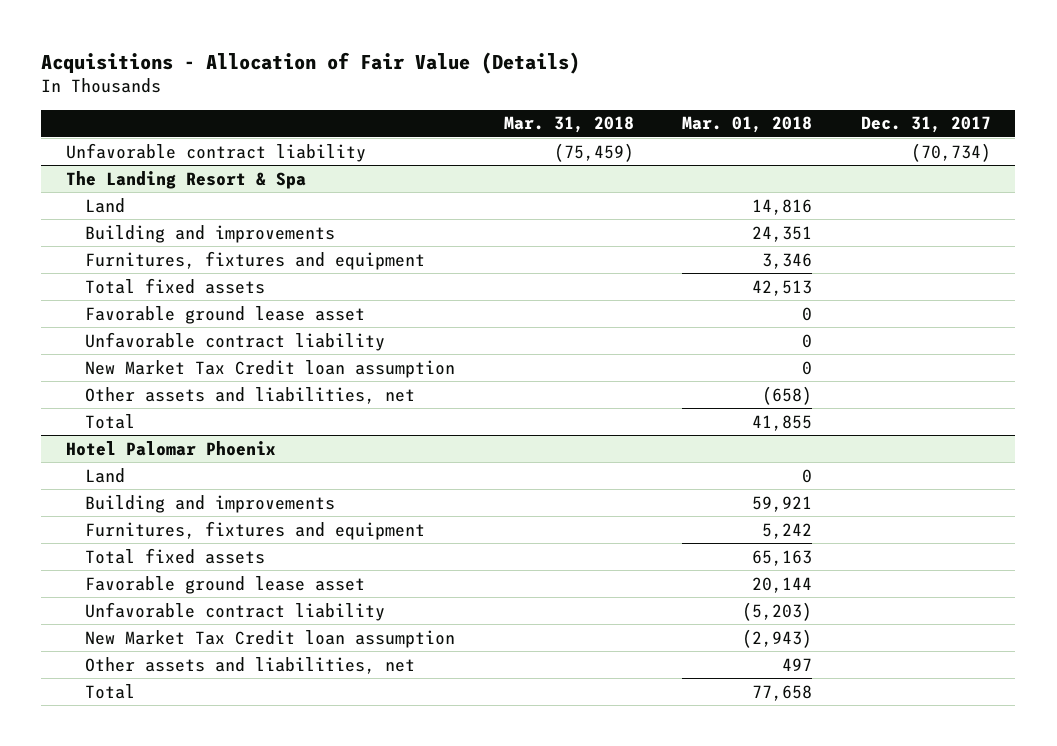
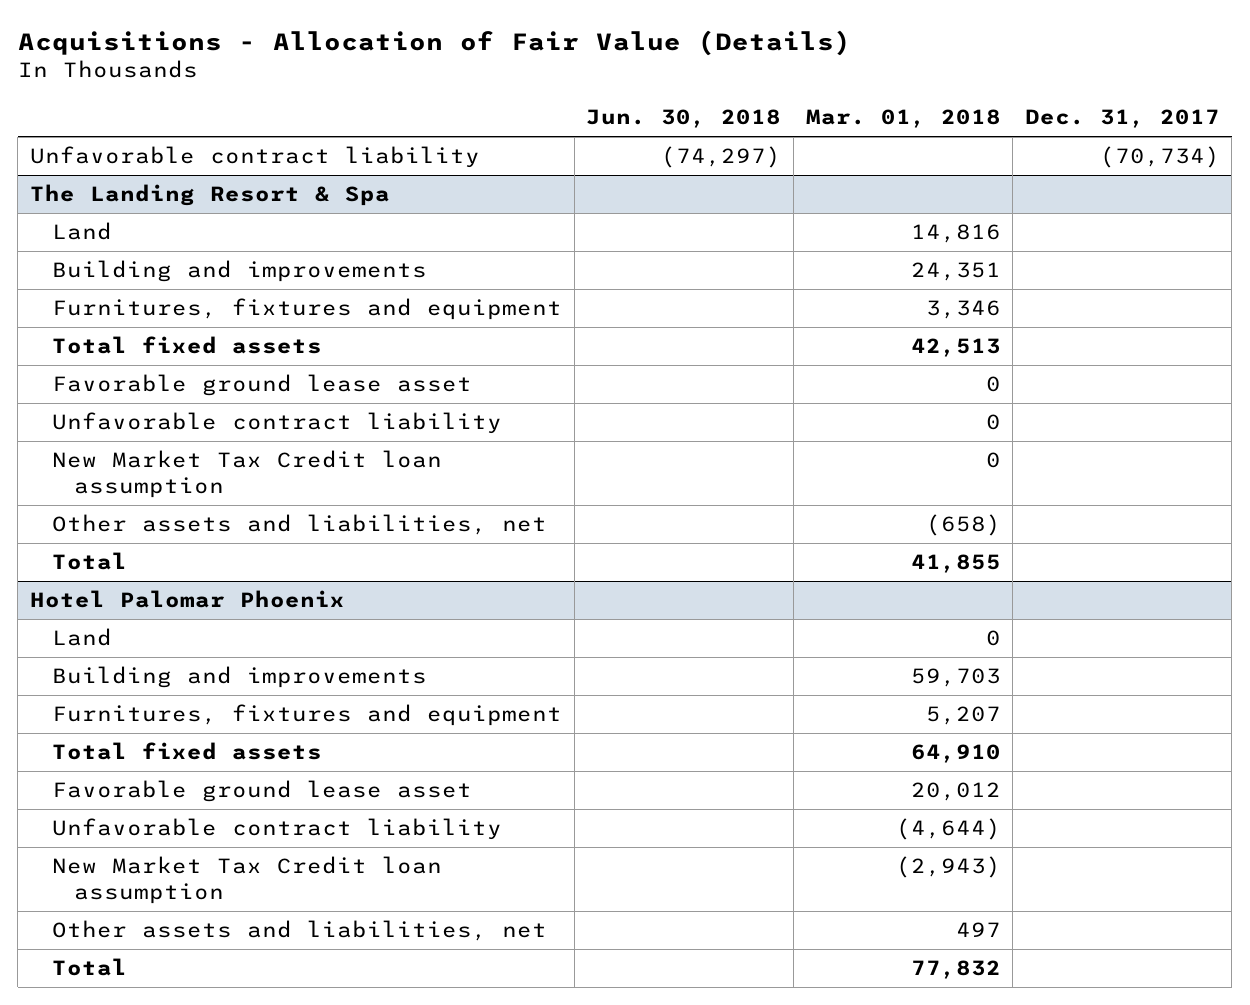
[503,116,634,134] Mar. 31, 2018 -> none
none -> [586,109,782,129] Jun. 30, 2018
[752,495,813,512] 59,921 -> [910,668,1001,688] 59,703
[762,522,813,539] 5,242 -> [925,706,1001,726] 5,207
[752,549,813,566] 65,163 -> [910,744,1001,764] 64,910
[752,576,813,593] 20,144 -> [910,782,1001,802] 20,012
[742,601,813,621] (5,203) -> [895,818,1001,841] (4,644)
[752,684,813,701] 77,658 -> [910,960,1001,980] 77,832

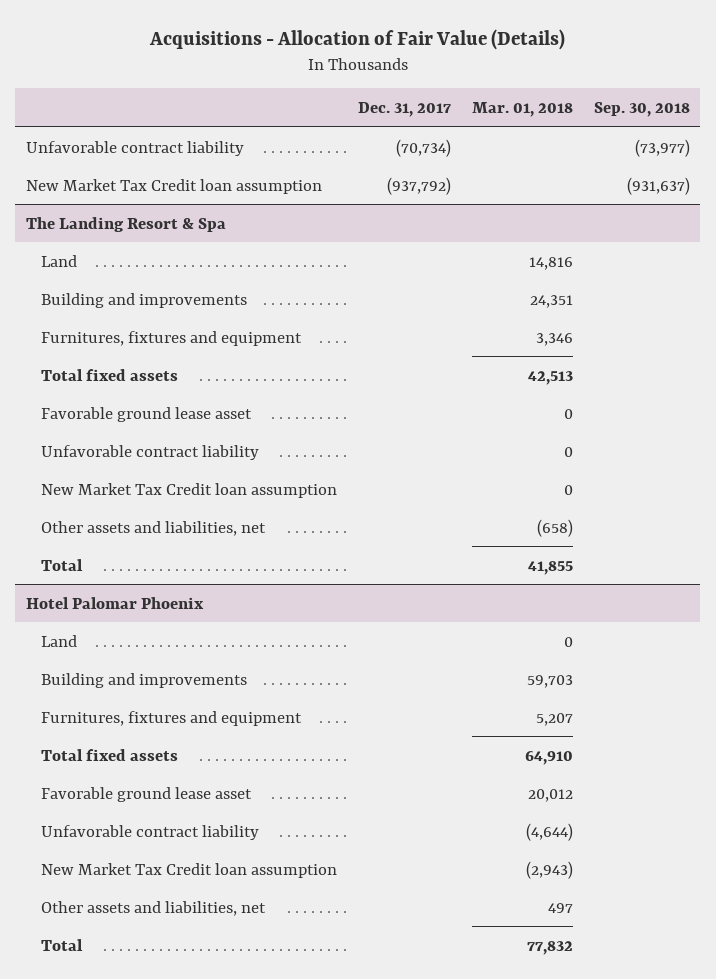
[586,109,782,129] Jun. 30, 2018 -> none
none -> [593,101,690,117] Sep. 30, 2018
none -> [25,178,322,194] New Market Tax Credit loan assumption

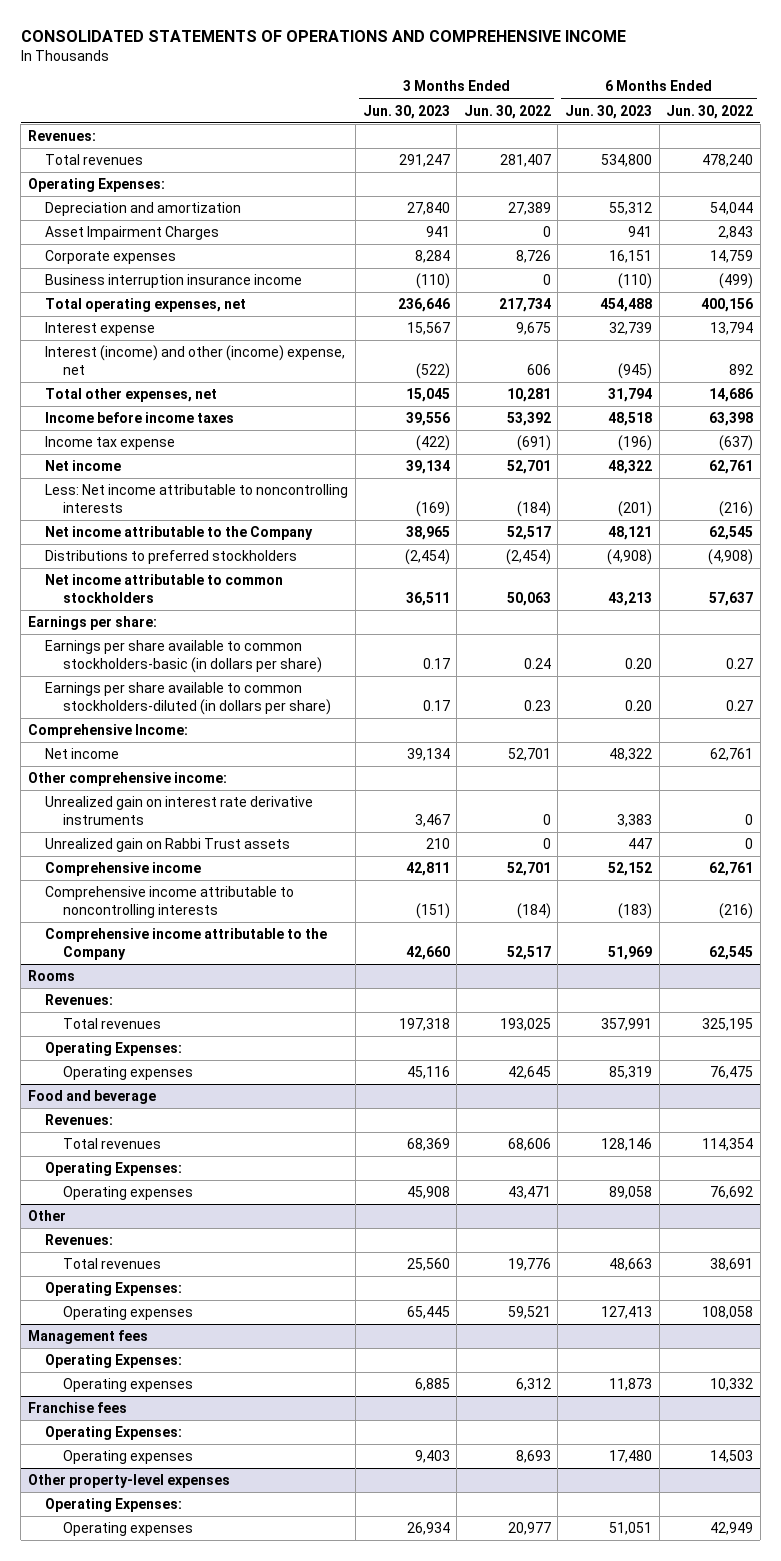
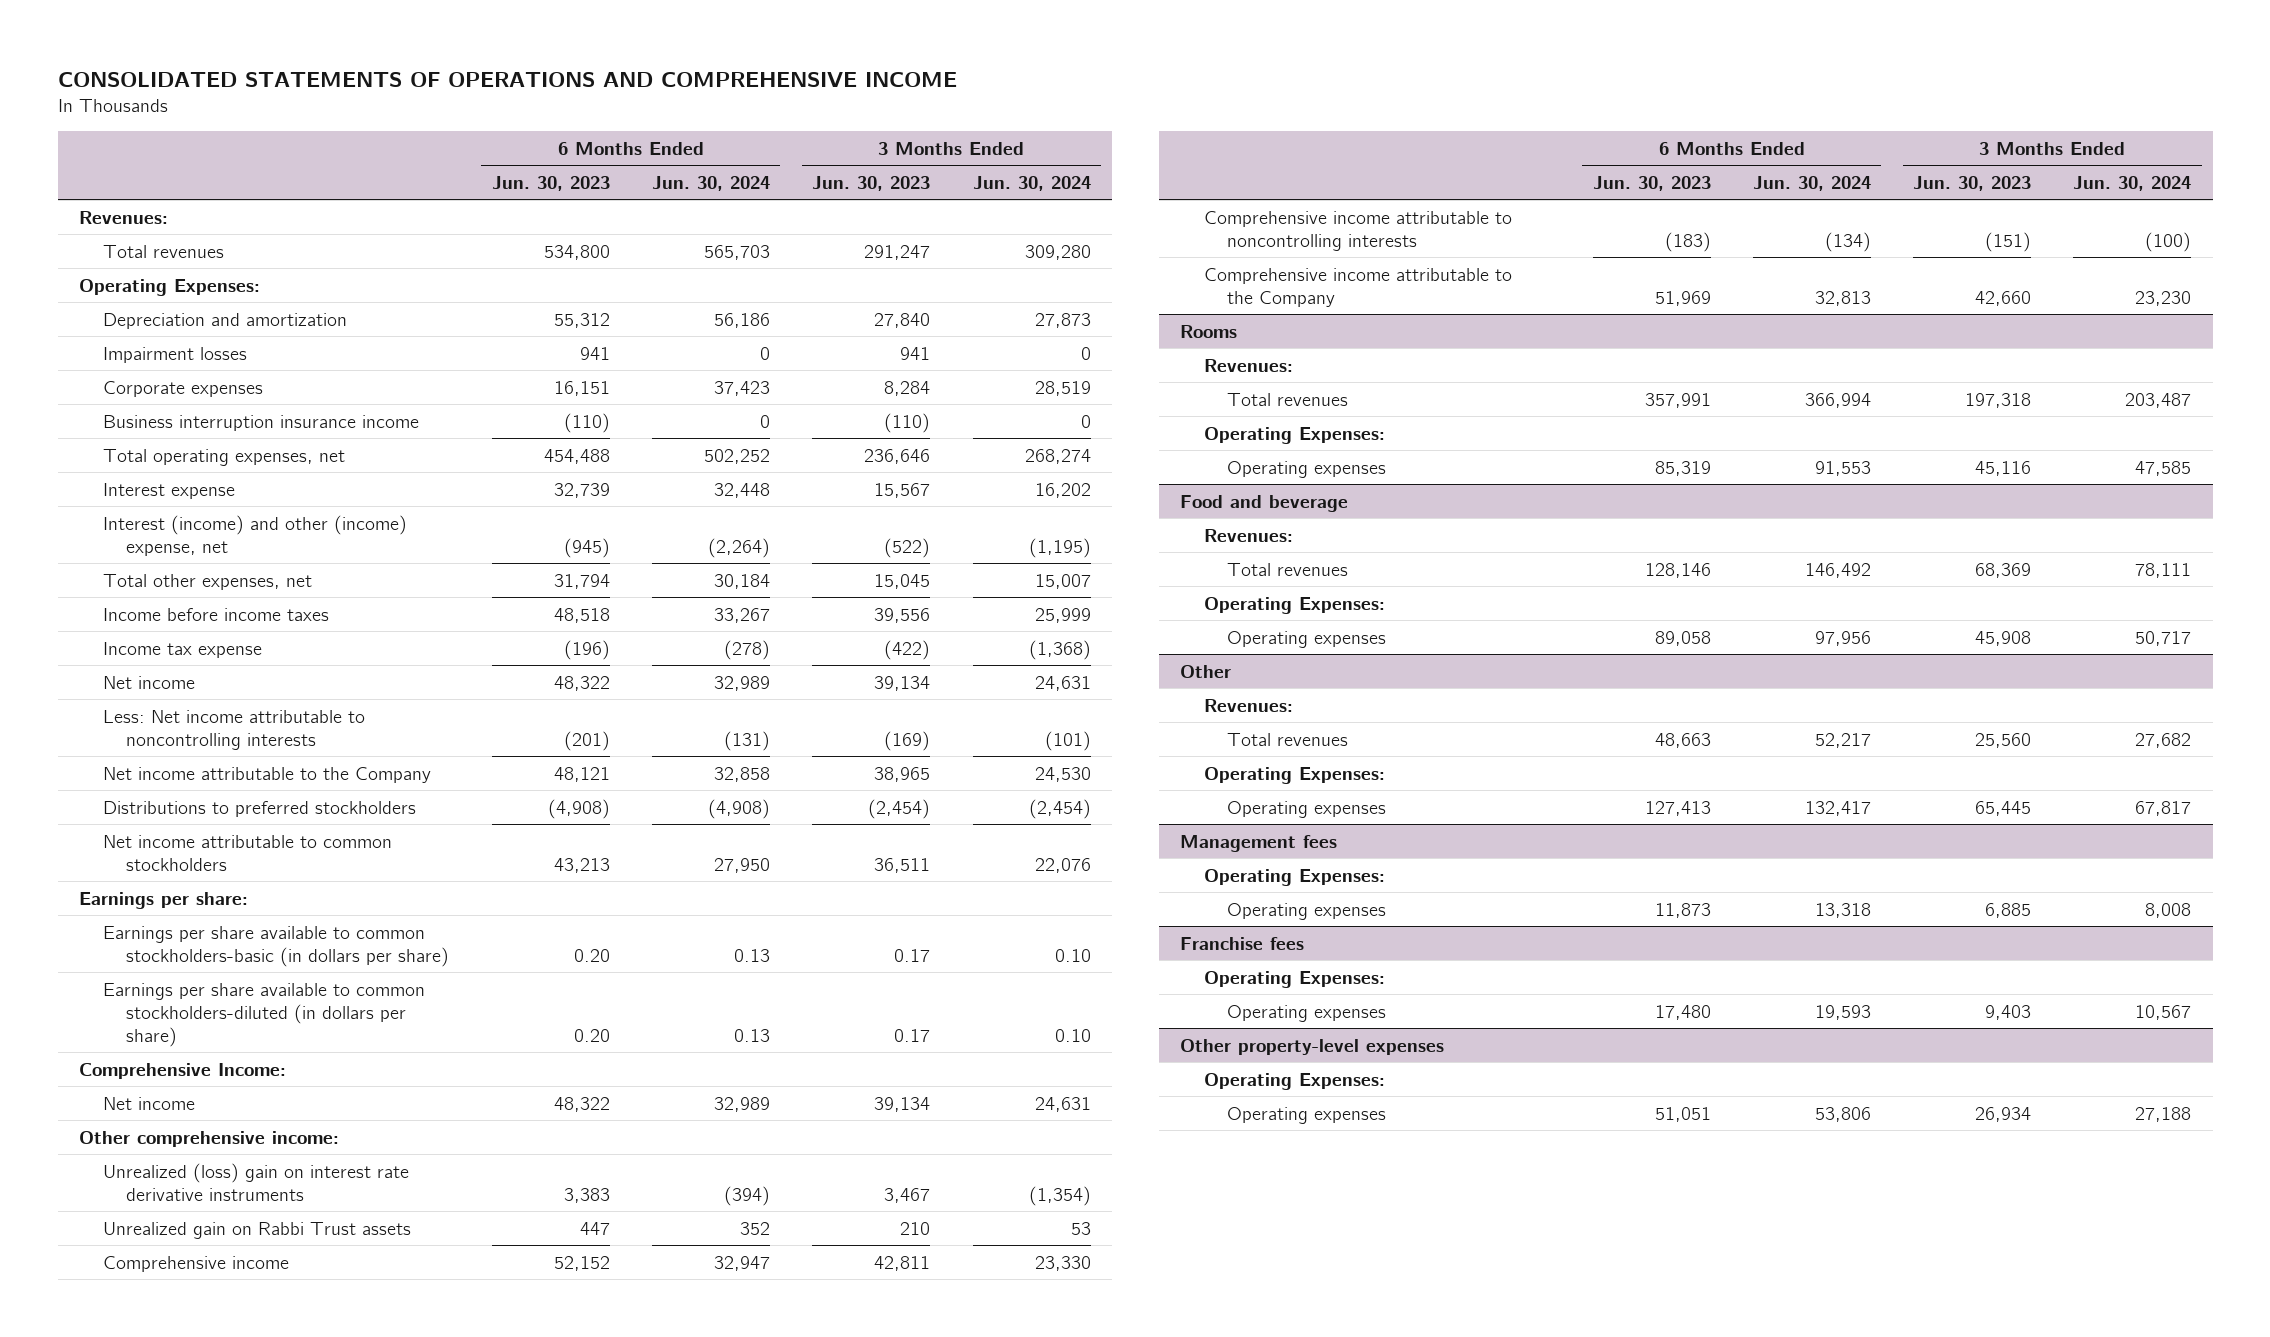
[463,104,551,119] Jun. 30, 2022 -> none
[666,104,754,119] Jun. 30, 2022 -> none
none -> [651,175,770,191] Jun. 30, 2024
none -> [972,175,1091,191] Jun. 30, 2024
[45,225,220,240] Asset Impairment Charges -> [102,346,247,363] Impairment losses
[45,795,314,825] Unrealized gain on interest rate derivative instruments -> [102,1162,409,1201] Unrealized (loss) gain on interest rate derivative instruments

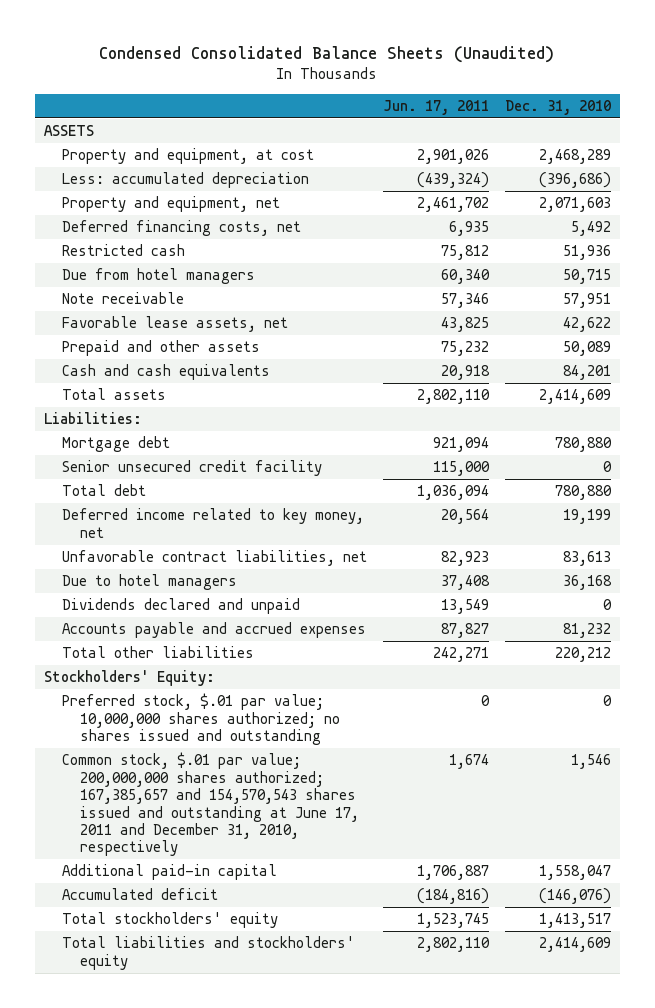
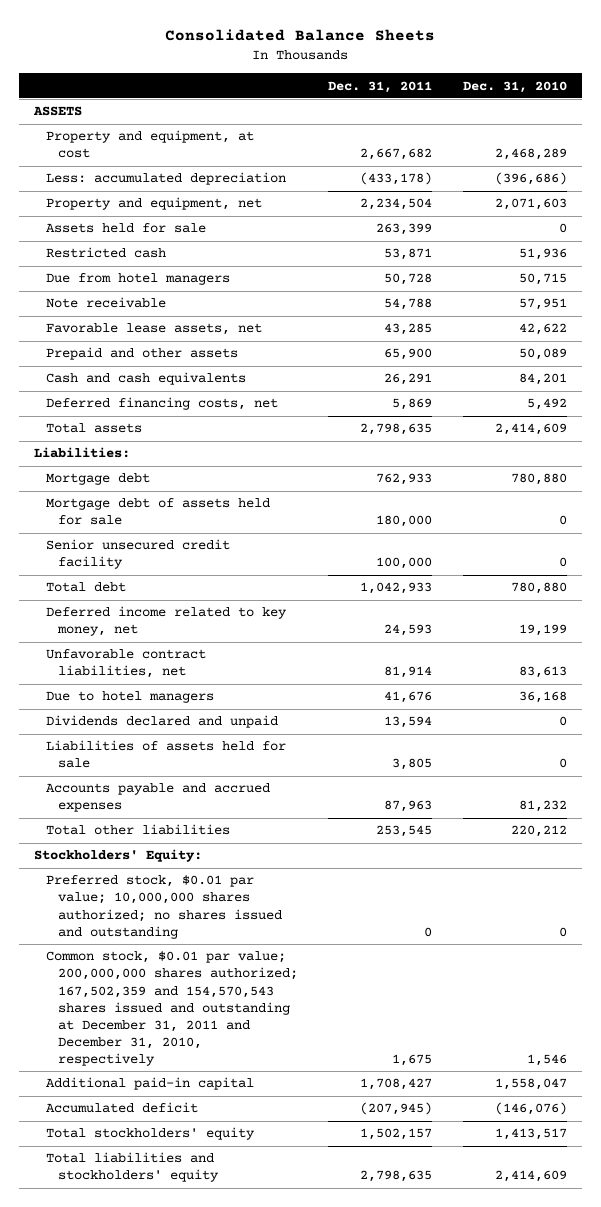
[99,45,555,63] Condensed Consolidated Balance Sheets (Unaudited) -> [165,29,436,42] Consolidated Balance Sheets
[383,99,490,115] Jun. 17, 2011 -> none
none -> [328,80,433,93] Dec. 31, 2011
none -> [45,223,206,234] Assets held for sale
[61,220,301,237] Deferred financing costs, net -> [45,397,278,411] Deferred financing costs, net
none -> [45,498,270,526] Mortgage debt of assets held for sale
none -> [45,740,286,769] Liabilities of assets held for sale
[61,693,341,746] Preferred stock, $.01 par value; 10,000,000 shares authorized; no shares issued and outstanding -> [45,875,282,939] Preferred stock, $0.01 par value; 10,000,000 shares authorized; no shares issued and outstanding
[61,752,360,857] Common stock, $.01 par value; 200,000,000 shares authorized; 167,385,657 and 154,570,543 shares issued and outstanding at June 17, 2011 and December 31, 2010, respectively -> [45,951,298,1067] Common stock, $0.01 par value; 200,000,000 shares authorized; 167,502,359 and 154,570,543 shares issued and outstanding at December 31, 2011 and December 31, 2010, respectively

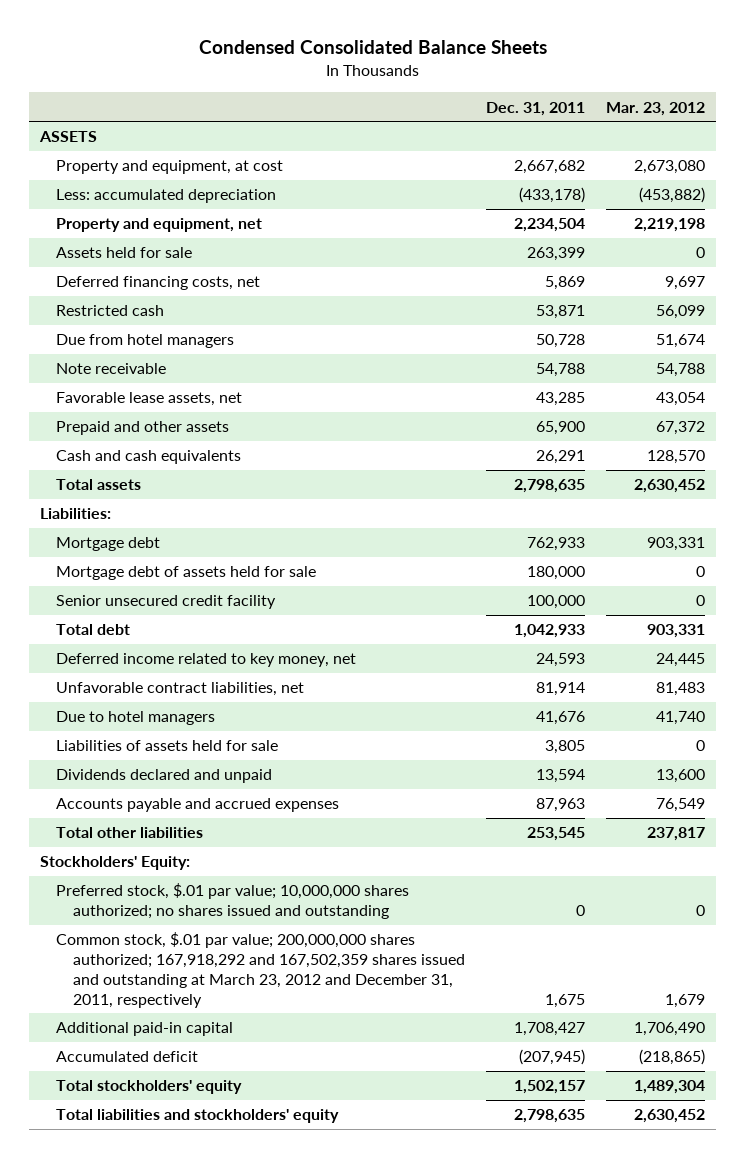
[165,29,436,42] Consolidated Balance Sheets -> [198,40,547,55] Condensed Consolidated Balance Sheets
[462,80,567,93] Dec. 31, 2010 -> none
none -> [606,101,706,116] Mar. 23, 2012
[45,397,278,411] Deferred financing costs, net -> [56,276,261,291] Deferred financing costs, net
[45,715,278,729] Dividends declared and unpaid -> [56,769,273,784] Dividends declared and unpaid
[45,875,282,939] Preferred stock, $0.01 par value; 10,000,000 shares authorized; no shares issued and outstanding -> [56,883,410,920] Preferred stock, $.01 par value; 10,000,000 shares authorized; no shares issued and outstanding
[45,951,298,1067] Common stock, $0.01 par value; 200,000,000 shares authorized; 167,502,359 and 154,570,543 shares issued and outstanding at December 31, 2011 and December 31, 2010, respectively -> [56,932,465,1008] Common stock, $.01 par value; 200,000,000 shares authorized; 167,918,292 and 167,502,359 shares issued and outstanding at March 23, 2012 and December 31, 2011, respectively

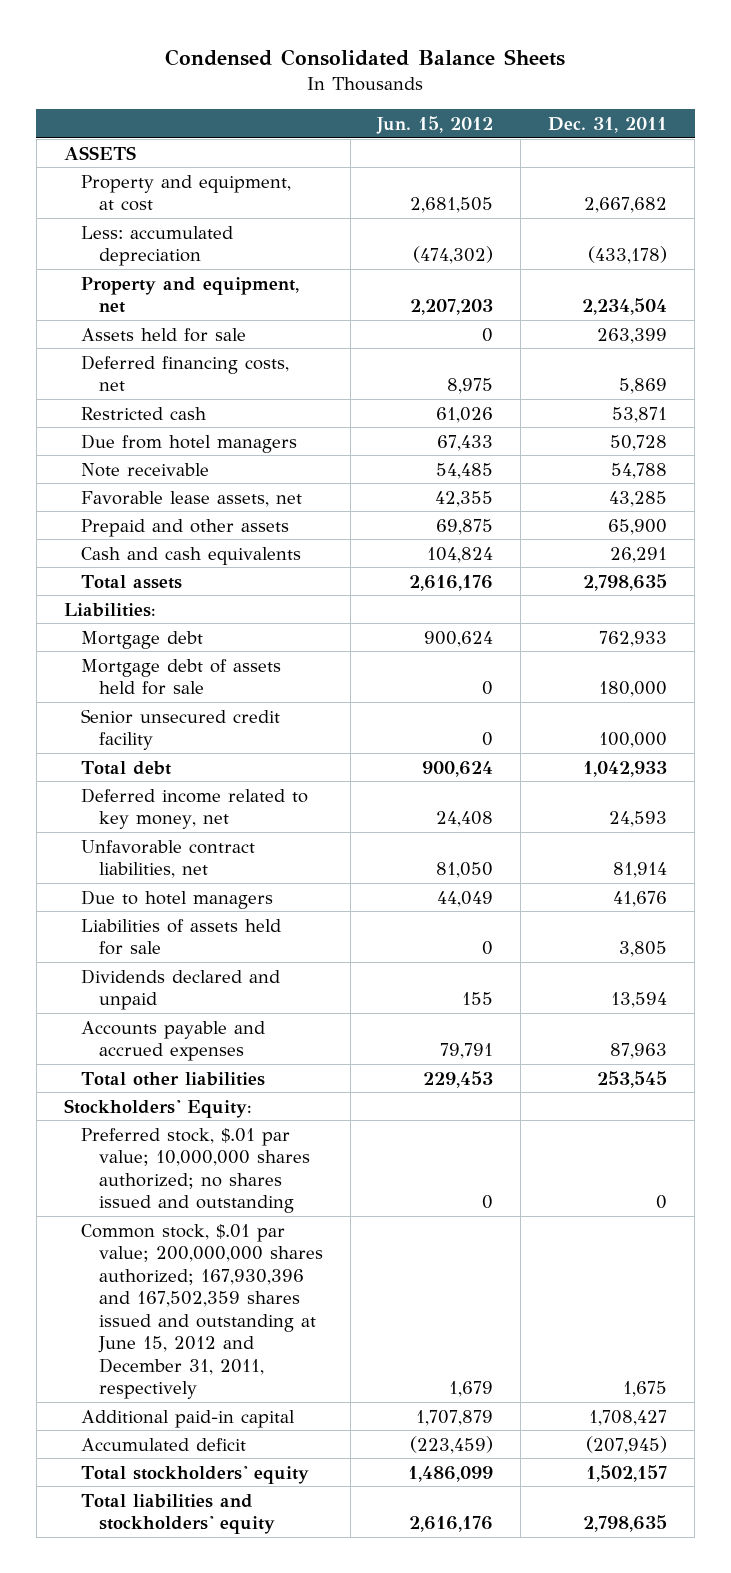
[606,101,706,116] Mar. 23, 2012 -> none
none -> [376,115,494,134] Jun. 15, 2012
[56,932,465,1008] Common stock, $.01 par value; 200,000,000 shares authorized; 167,918,292 and 167,502,359 shares issued and outstanding at March 23, 2012 and December 31, 2011, respectively -> [81,1223,323,1400] Common stock, $.01 par value; 200,000,000 shares authorized; 167,930,396 and 167,502,359 shares issued and outstanding at June 15, 2012 and December 31, 2011, respectively

